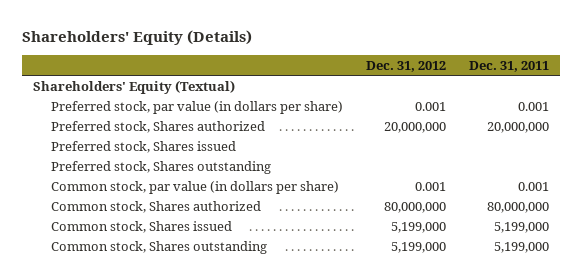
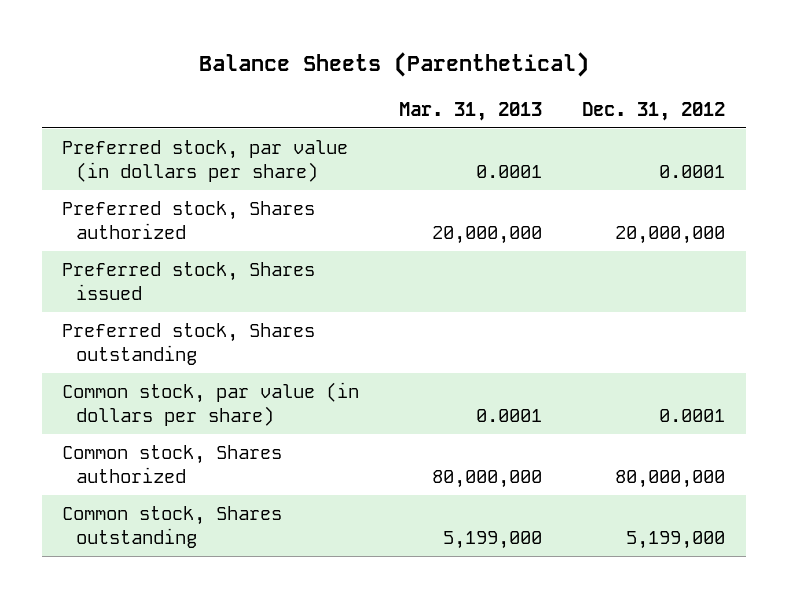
[21,29,252,45] Shareholders' Equity (Details) -> [198,52,589,78] Balance Sheets (Parenthetical)
[468,60,549,72] Dec. 31, 2011 -> none
none -> [399,101,543,121] Mar. 31, 2013
[33,79,236,94] Shareholders' Equity (Textual) -> none
[414,101,446,111] 0.001 -> [659,165,726,179] 0.0001
[414,181,446,191] 0.001 -> [659,409,726,423] 0.0001
[50,220,232,233] Common stock, Shares issued -> none

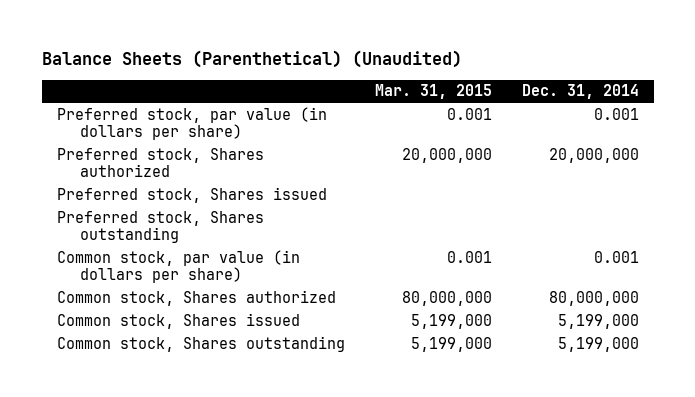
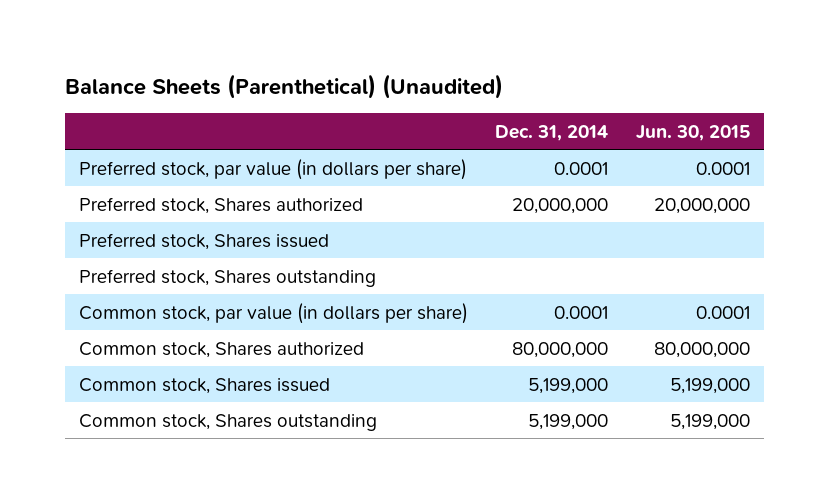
[374,84,492,100] Mar. 31, 2015 -> none
none -> [636,124,751,141] Jun. 30, 2015
[593,107,639,120] 0.001 -> [554,161,609,175] 0.0001
[593,250,639,263] 0.001 -> [554,305,609,319] 0.0001

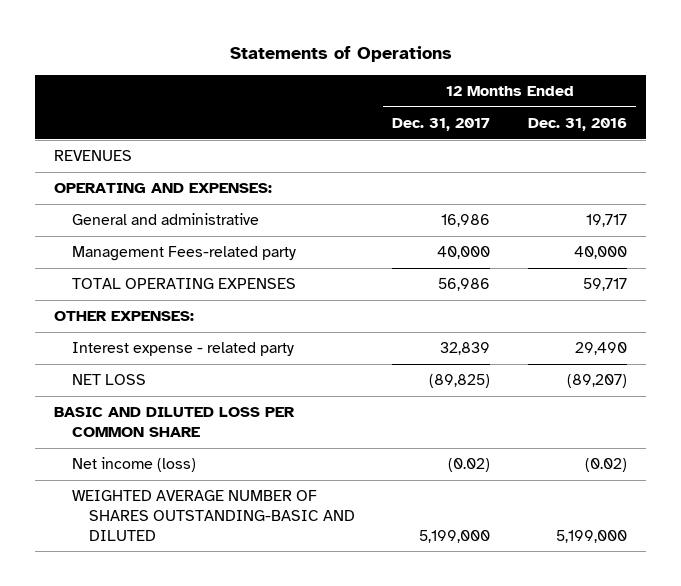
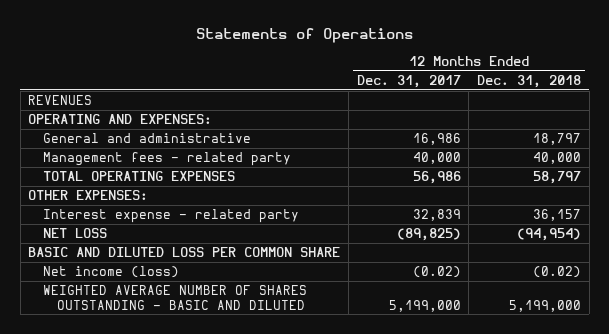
[527,118,627,132] Dec. 31, 2016 -> none
none -> [476,74,581,88] Dec. 31, 2018
[71,246,296,262] Management Fees-related party -> [42,152,291,167] Management fees - related party
[71,490,355,541] WEIGHTED AVERAGE NUMBER OF SHARES OUTSTANDING-BASIC AND DILUTED -> [42,285,307,310] WEIGHTED AVERAGE NUMBER OF SHARES OUTSTANDING - BASIC AND DILUTED

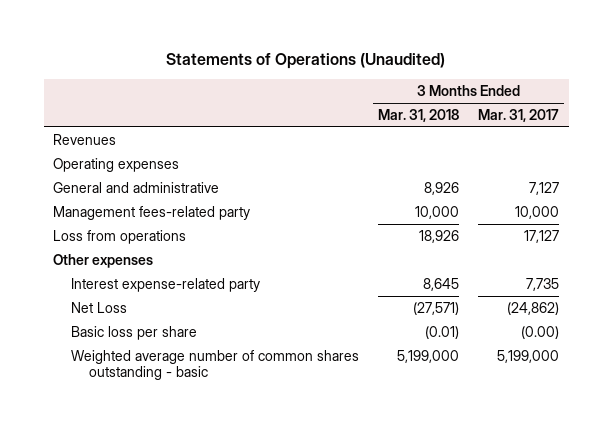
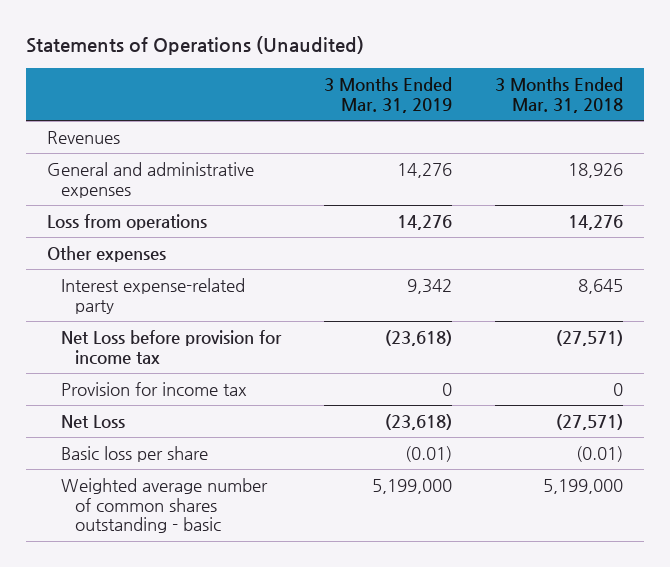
[478,109,560,123] Mar. 31, 2017 -> none
none -> [323,77,452,113] 3 Months Ended Mar. 31, 2019
[53,157,180,172] Operating expenses -> none
[53,205,251,220] Management fees-related party -> none
[53,181,220,193] General and administrative -> [47,162,255,198] General and administrative expenses
[424,181,460,195] 8,926 -> [567,163,623,179] 18,926
[419,229,460,243] 18,926 -> [567,215,623,231] 14,276
none -> [60,330,282,365] Net Loss before provision for income tax
none -> [60,382,247,397] Provision for income tax

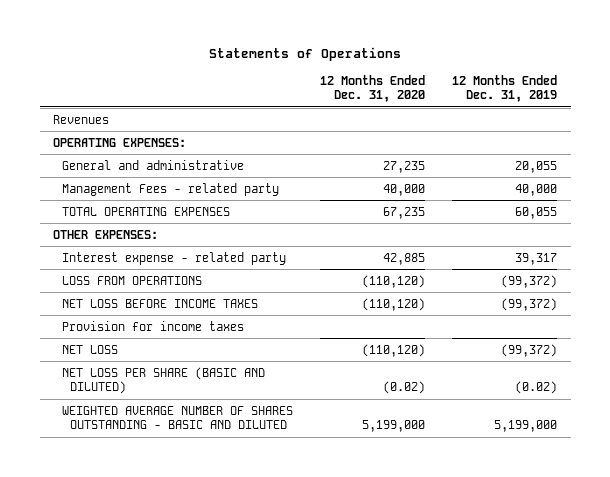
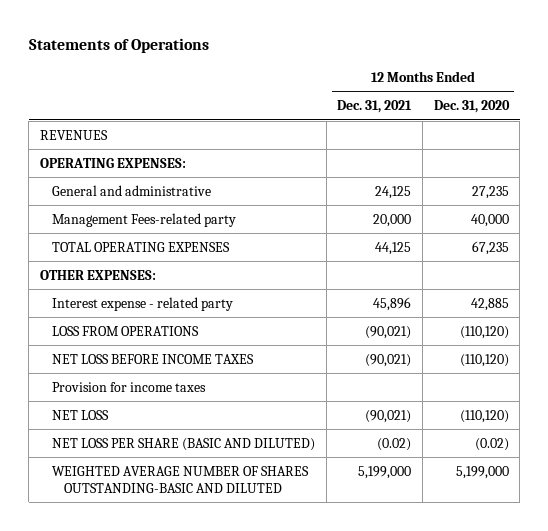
[452,74,558,103] 12 Months Ended Dec. 31, 2019 -> none
none -> [337,100,413,114] Dec. 31, 2021
[53,114,110,124] Revenues -> [39,129,108,140] REVENUES
[61,182,279,196] Management Fees - related party -> [51,212,236,227] Management Fees-related party
[61,405,293,430] WEIGHTED AVERAGE NUMBER OF SHARES OUTSTANDING - BASIC AND DILUTED -> [51,465,309,494] WEIGHTED AVERAGE NUMBER OF SHARES OUTSTANDING-BASIC AND DILUTED

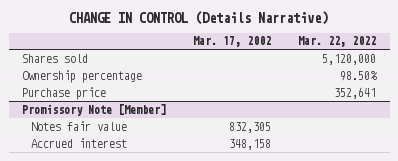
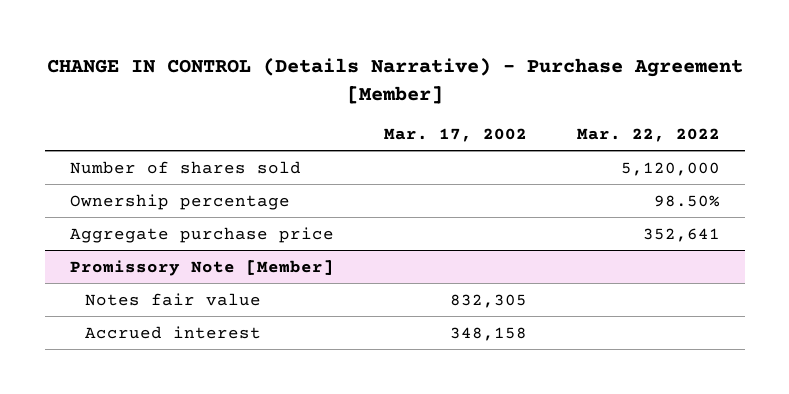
[69,11,329,26] CHANGE IN CONTROL (Details Narrative) -> [46,58,743,104] CHANGE IN CONTROL (Details Narrative) - Purchase Agreement [Member]
[22,53,89,63] Shares sold -> [69,160,301,174] Number of shares sold
[22,86,107,100] Purchase price -> [69,226,334,243] Aggregate purchase price

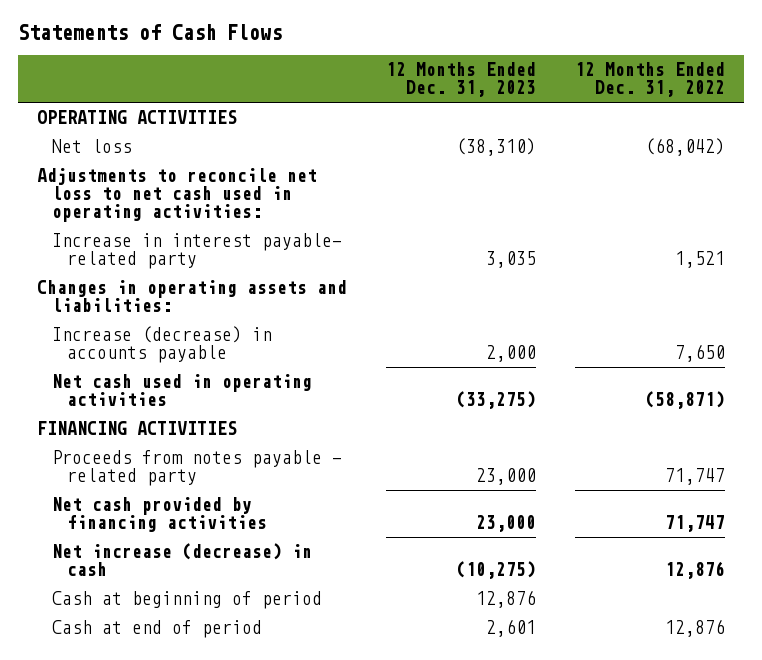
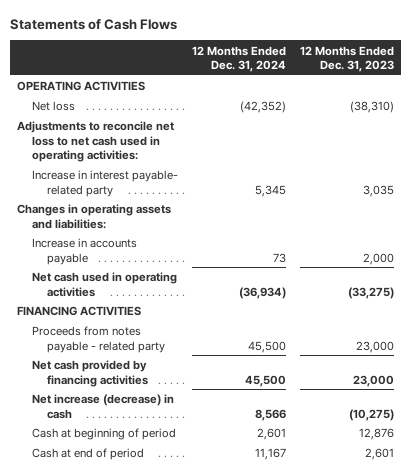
[574,62,725,98] 12 Months Ended Dec. 31, 2022 -> none
none -> [192,45,287,72] 12 Months Ended Dec. 31, 2024
[52,326,273,364] Increase (decrease) in accounts payable -> [32,238,138,265] Increase in accounts payable

